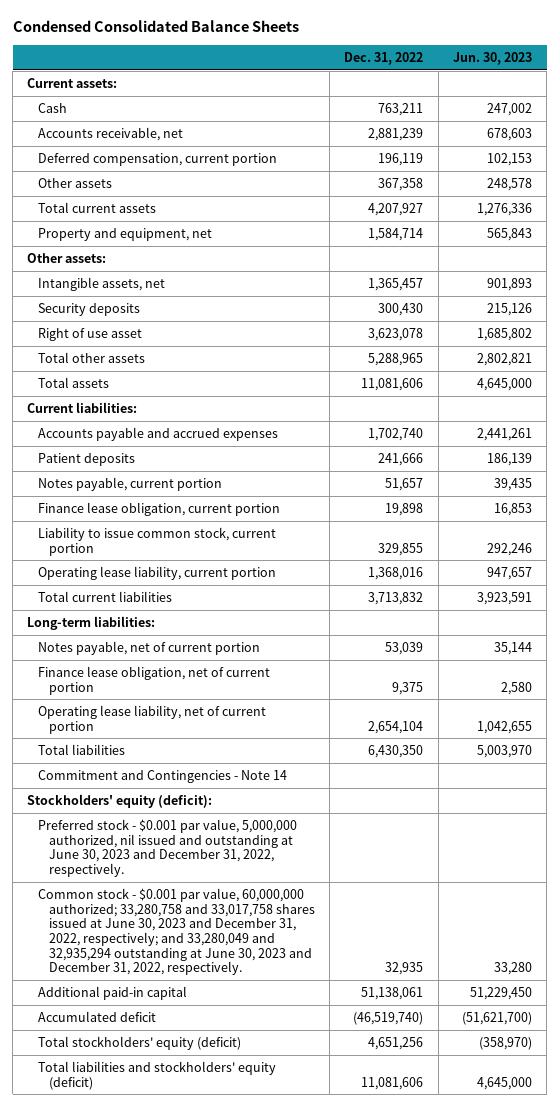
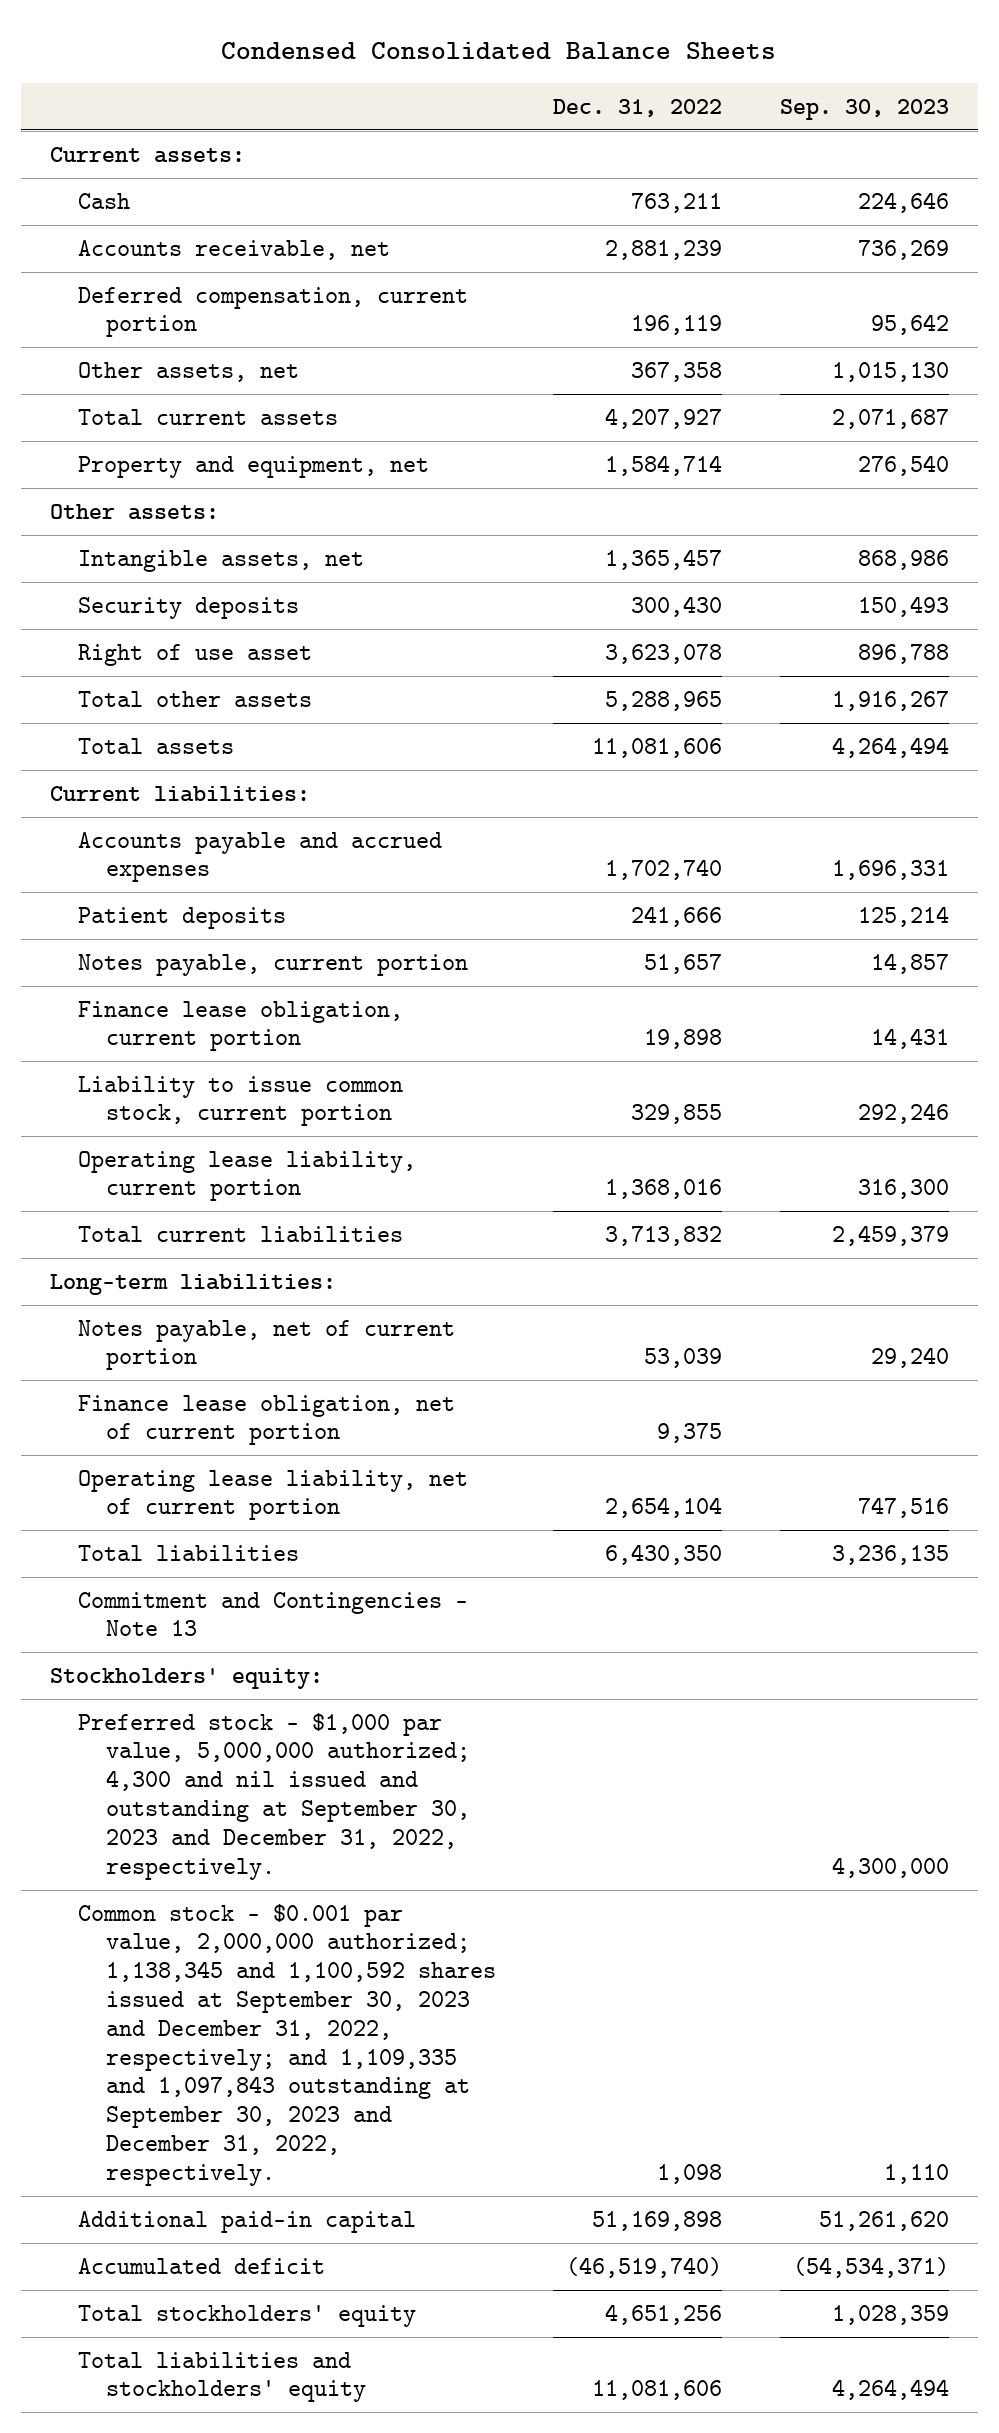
[452,52,532,66] Jun. 30, 2023 -> none
none -> [779,98,949,120] Sep. 30, 2023
[38,178,113,189] Other assets -> [77,361,299,382] Other assets, net
[38,770,288,784] Commitment and Contingencies - Note 14 -> [77,1591,468,1637] Commitment and Contingencies - Note 13
[27,794,213,809] Stockholders' equity (deficit): -> [49,1667,323,1689] Stockholders' equity:
[38,819,298,877] Preferred stock - $0.001 par value, 5,000,000 authorized, nil issued and outstanding at June 30, 2023 and December 31, 2022, respectively. -> [77,1712,470,1880] Preferred stock - $1,000 par value, 5,000,000 authorized; 4,300 and nil issued and outstanding at September 30, 2023 and December 31, 2022, respectively.
[38,888,316,976] Common stock - $0.001 par value, 60,000,000 authorized; 33,280,758 and 33,017,758 shares issued at June 30, 2023 and December 31, 2022, respectively; and 33,280,049 and 32,935,294 outstanding at June 30, 2023 and December 31, 2022, respectively. -> [77,1903,496,2186] Common stock - $0.001 par value, 2,000,000 authorized; 1,138,345 and 1,100,592 shares issued at September 30, 2023 and December 31, 2022, respectively; and 1,109,335 and 1,097,843 outstanding at September 30, 2023 and December 31, 2022, respectively.
[385,962,424,976] 32,935 -> [657,2163,723,2184] 1,098
[361,987,424,1001] 51,138,061 -> [592,2210,723,2231] 51,169,898
[38,1036,242,1051] Total stockholders' equity (deficit) -> [77,2304,416,2327] Total stockholders' equity
[38,1061,277,1090] Total liabilities and stockholders' equity (deficit) -> [77,2351,366,2403] Total liabilities and stockholders' equity

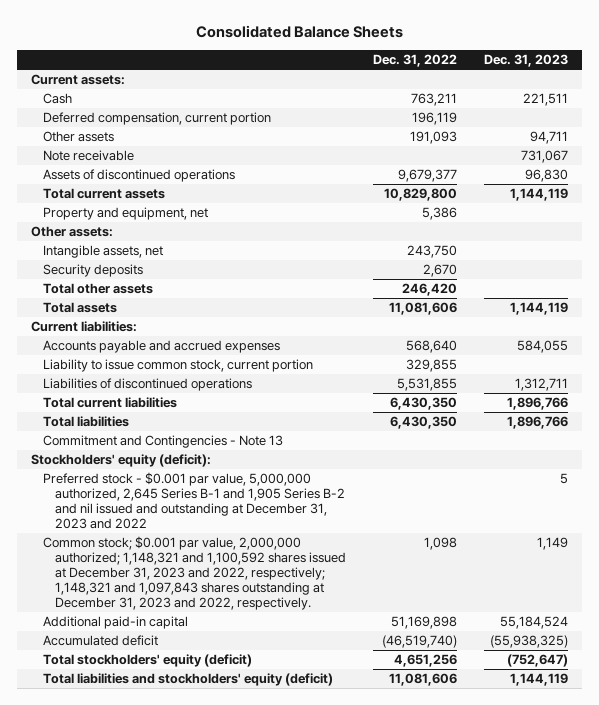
[221,41,777,60] Condensed Consolidated Balance Sheets -> [195,25,403,39] Consolidated Balance Sheets
[779,98,949,120] Sep. 30, 2023 -> none
none -> [484,54,569,68] Dec. 31, 2023
[77,239,390,260] Accounts receivable, net -> none
[77,361,299,382] Other assets, net -> [42,131,114,143] Other assets
[631,361,723,382] 367,358 -> [409,131,457,145] 191,093
none -> [42,150,134,162] Note receivable
none -> [42,169,235,183] Assets of discontinued operations
[605,407,723,429] 4,207,927 -> [383,188,457,202] 10,829,800
[605,454,723,476] 1,584,714 -> [421,207,457,221] 5,386
[77,643,312,666] Right of use asset -> none
[605,548,723,570] 1,365,457 -> [406,245,457,259] 243,750
[631,595,723,617] 300,430 -> [422,264,457,278] 2,670
[605,690,723,711] 5,288,965 -> [401,283,457,297] 246,420
[77,906,286,929] Patient deposits -> none
[77,953,468,976] Notes payable, current portion -> none
[77,1000,403,1052] Finance lease obligation, current portion -> none
[605,859,723,881] 1,702,740 -> [405,340,457,354] 568,640
[77,1150,416,1202] Operating lease liability, current portion -> none
[49,1273,336,1295] Long-term liabilities: -> none
[77,1319,455,1371] Notes payable, net of current portion -> none
[77,1394,455,1446] Finance lease obligation, net of current portion -> none
[77,1469,468,1521] Operating lease liability, net of current portion -> none
none -> [42,378,252,392] Liabilities of discontinued operations
[605,1225,723,1246] 3,713,832 -> [389,397,457,411] 6,430,350
[49,1667,323,1689] Stockholders' equity: -> [30,454,211,468] Stockholders' equity (deficit):
[77,1712,470,1880] Preferred stock - $1,000 par value, 5,000,000 authorized; 4,300 and nil issued and outstanding at September 30, 2023 and December 31, 2022, respectively. -> [42,472,345,530] Preferred stock - $0.001 par value, 5,000,000 authorized, 2,645 Series B-1 and 1,905 Series B-2 and nil issued and outstanding at December 31, 2023 and 2022
[77,1903,496,2186] Common stock - $0.001 par value, 2,000,000 authorized; 1,138,345 and 1,100,592 shares issued at September 30, 2023 and December 31, 2022, respectively; and 1,109,335 and 1,097,843 outstanding at September 30, 2023 and December 31, 2022, respectively. -> [42,536,346,611] Common stock; $0.001 par value, 2,000,000 authorized; 1,148,321 and 1,100,592 shares issued at December 31, 2023 and 2022, respectively; 1,148,321 and 1,097,843 shares outstanding at December 31, 2023 and 2022, respectively.
[77,2304,416,2327] Total stockholders' equity -> [42,654,252,668] Total stockholders' equity (deficit)
[77,2351,366,2403] Total liabilities and stockholders' equity -> [42,673,333,687] Total liabilities and stockholders' equity (deficit)

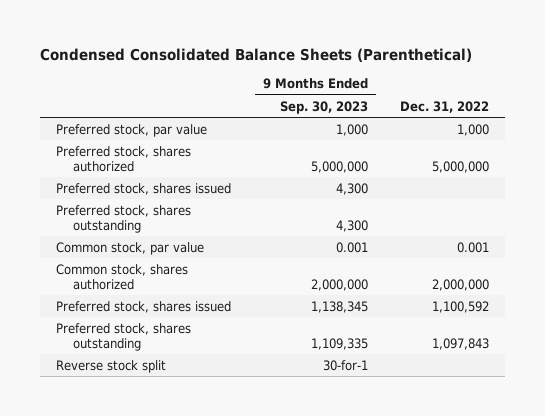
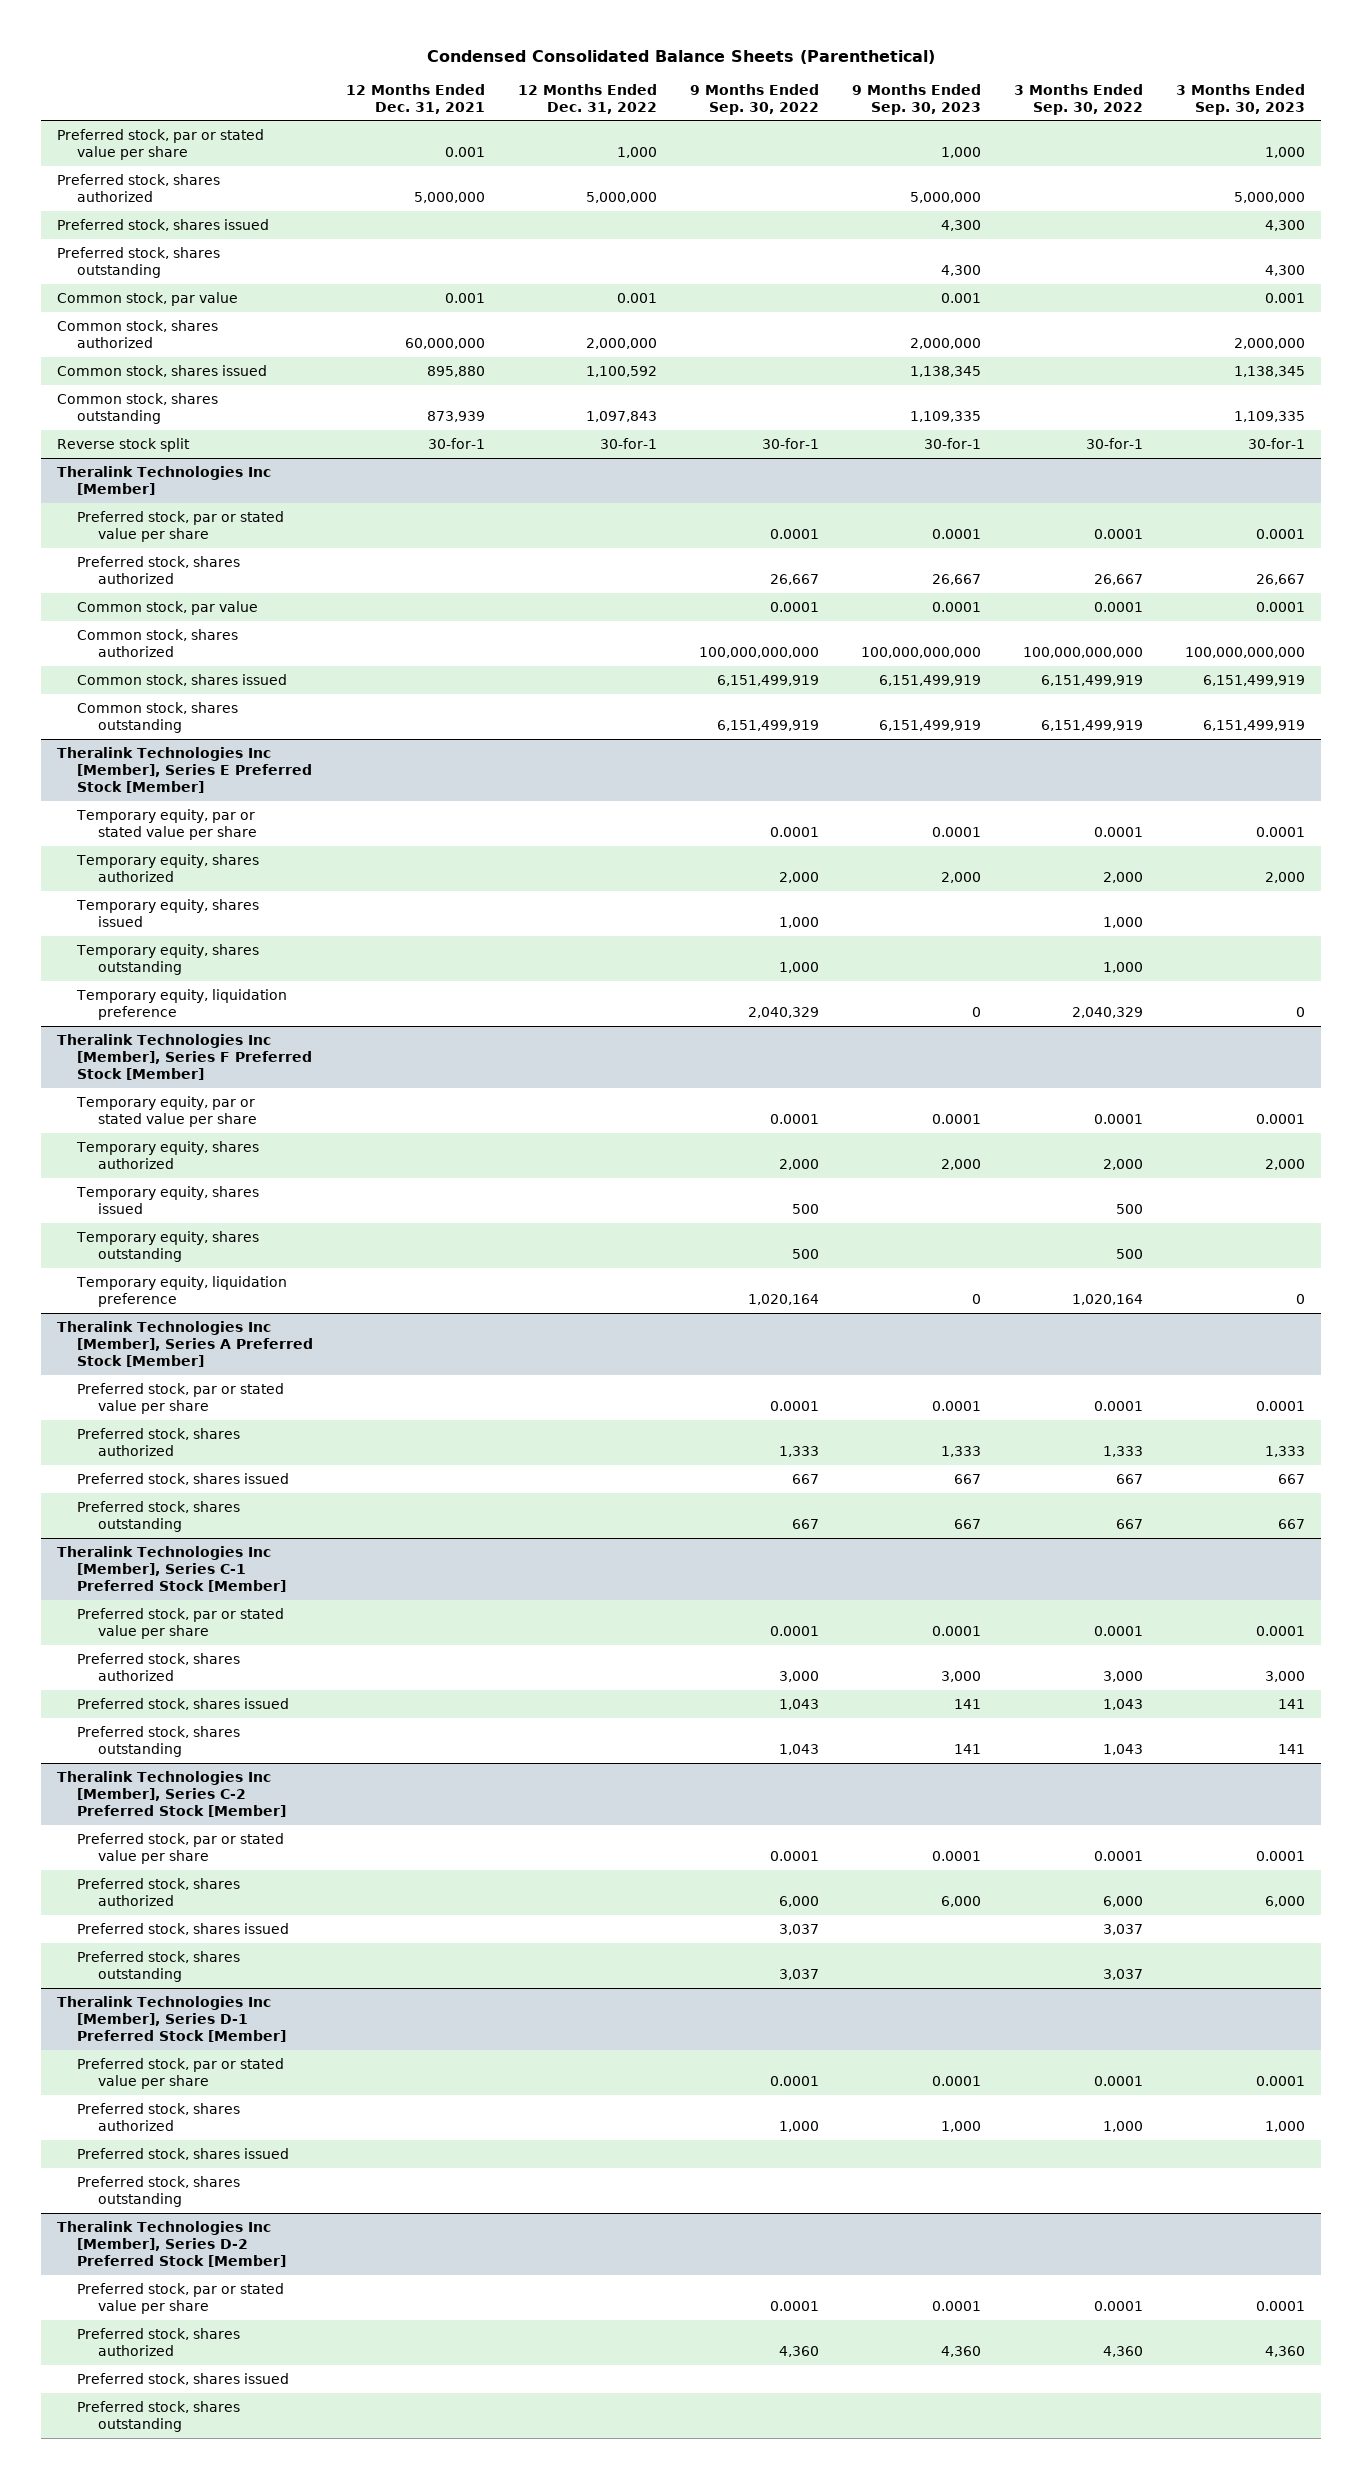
[400,100,490,113] Dec. 31, 2022 -> none
none -> [346,83,486,114] 12 Months Ended Dec. 31, 2021
none -> [518,83,658,114] 12 Months Ended Dec. 31, 2022
none -> [690,83,820,115] 9 Months Ended Sep. 30, 2022
none -> [1014,83,1144,115] 3 Months Ended Sep. 30, 2022
none -> [1175,83,1305,115] 3 Months Ended Sep. 30, 2023
[55,123,207,137] Preferred stock, par value -> [57,128,265,160] Preferred stock, par or stated value per share
[55,300,231,313] Preferred stock, shares issued -> [57,364,268,377] Common stock, shares issued
[55,322,191,351] Preferred stock, shares outstanding -> [57,392,219,424] Common stock, shares outstanding
none -> [57,465,272,495] Theralink Technologies Inc [Member]
none -> [77,510,285,542] Preferred stock, par or stated value per share
none -> [77,555,241,584] Preferred stock, shares authorized
none -> [77,600,259,615] Common stock, par value
none -> [77,628,239,657] Common stock, shares authorized
none -> [77,673,288,686] Common stock, shares issued
none -> [77,701,239,733] Common stock, shares outstanding
none -> [57,746,313,793] Theralink Technologies Inc [Member], Series E Preferred Stock [Member]
none -> [76,808,257,840] Temporary equity, par or stated value per share
none -> [76,853,260,882] Temporary equity, shares authorized
none -> [76,898,260,927] Temporary equity, shares issued
none -> [76,943,260,975] Temporary equity, shares outstanding
none -> [76,988,288,1020] Temporary equity, liquidation preference
none -> [57,1033,313,1080] Theralink Technologies Inc [Member], Series F Preferred Stock [Member]
none -> [76,1095,257,1127] Temporary equity, par or stated value per share
none -> [76,1140,260,1169] Temporary equity, shares authorized
none -> [76,1185,260,1214] Temporary equity, shares issued
none -> [76,1230,260,1262] Temporary equity, shares outstanding
none -> [76,1275,288,1307] Temporary equity, liquidation preference
none -> [57,1320,314,1367] Theralink Technologies Inc [Member], Series A Preferred Stock [Member]
none -> [77,1382,285,1414] Preferred stock, par or stated value per share
none -> [77,1427,241,1456] Preferred stock, shares authorized
none -> [77,1472,290,1485] Preferred stock, shares issued
none -> [77,1500,241,1532] Preferred stock, shares outstanding
none -> [57,1545,287,1592] Theralink Technologies Inc [Member], Series C-1 Preferred Stock [Member]
none -> [77,1607,285,1639] Preferred stock, par or stated value per share
none -> [77,1652,241,1681] Preferred stock, shares authorized
none -> [77,1697,290,1710] Preferred stock, shares issued
none -> [77,1725,241,1757] Preferred stock, shares outstanding
none -> [57,1770,287,1817] Theralink Technologies Inc [Member], Series C-2 Preferred Stock [Member]
none -> [77,1832,285,1864] Preferred stock, par or stated value per share
none -> [77,1877,241,1906] Preferred stock, shares authorized
none -> [77,1922,290,1935] Preferred stock, shares issued
none -> [77,1950,241,1982] Preferred stock, shares outstanding
none -> [57,1995,287,2042] Theralink Technologies Inc [Member], Series D-1 Preferred Stock [Member]
none -> [77,2057,285,2089] Preferred stock, par or stated value per share
none -> [77,2102,241,2131] Preferred stock, shares authorized
none -> [77,2147,290,2160] Preferred stock, shares issued
none -> [77,2175,241,2207] Preferred stock, shares outstanding
none -> [57,2220,287,2267] Theralink Technologies Inc [Member], Series D-2 Preferred Stock [Member]
none -> [77,2282,285,2314] Preferred stock, par or stated value per share
none -> [77,2327,241,2356] Preferred stock, shares authorized
none -> [77,2372,290,2385] Preferred stock, shares issued
none -> [77,2400,241,2432] Preferred stock, shares outstanding

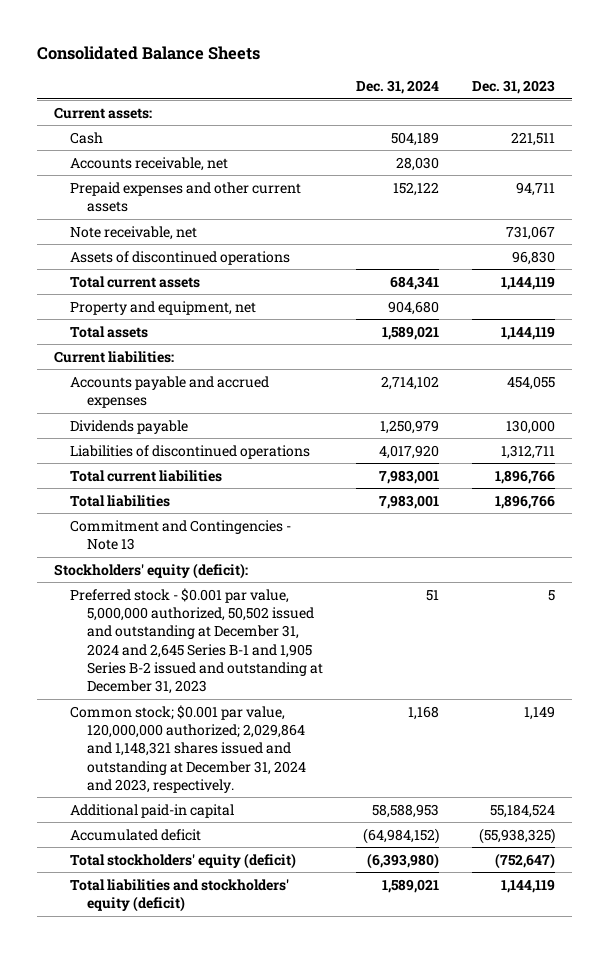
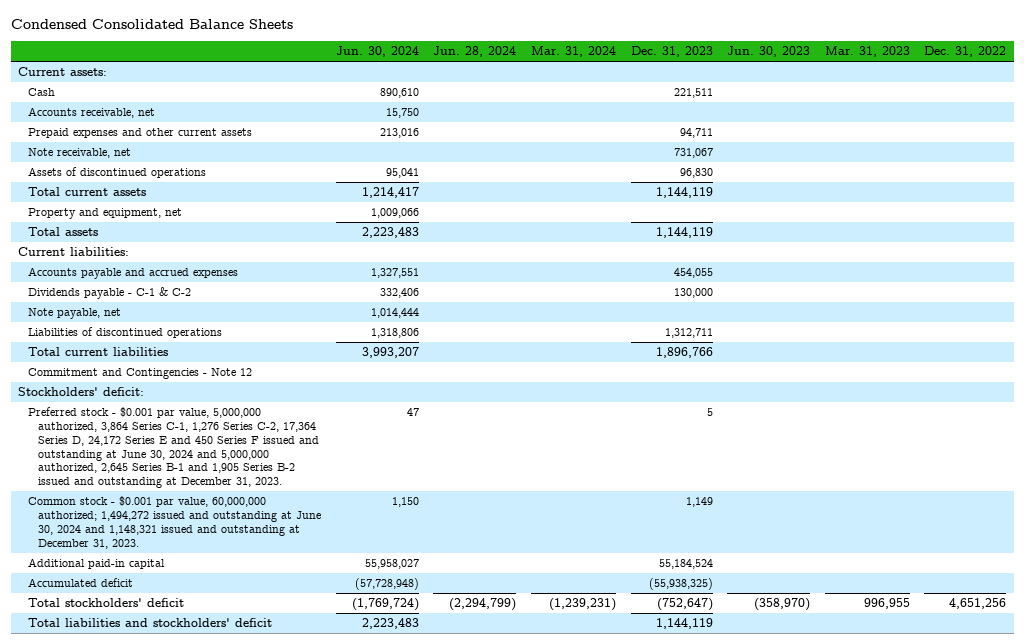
[37,46,261,61] Consolidated Balance Sheets -> [10,19,293,30] Condensed Consolidated Balance Sheets
[355,80,439,95] Dec. 31, 2024 -> none
none -> [335,46,419,58] Jun. 30, 2024
none -> [433,46,517,58] Jun. 28, 2024
none -> [531,46,617,58] Mar. 31, 2024
none -> [727,46,811,58] Jun. 30, 2023
none -> [824,46,910,58] Mar. 31, 2023
none -> [924,46,1007,58] Dec. 31, 2022
[70,419,189,434] Dividends payable -> [28,287,192,300] Dividends payable - C-1 & C-2
none -> [28,308,122,320] Note payable, net
[70,494,171,507] Total liabilities -> none
[70,519,292,551] Commitment and Contingencies - Note 13 -> [28,368,253,380] Commitment and Contingencies - Note 12
[54,562,249,579] Stockholders' equity (deficit): -> [17,387,144,397] Stockholders' deficit:
[70,587,323,695] Preferred stock - $0.001 par value, 5,000,000 authorized, 50,502 issued and outstanding at December 31, 2024 and 2,645 Series B-1 and 1,905 Series B-2 issued and outstanding at December 31, 2023 -> [28,407,320,489] Preferred stock - $0.001 par value, 5,000,000 authorized, 3,864 Series C-1, 1,276 Series C-2, 17,364 Series D, 24,172 Series E and 450 Series F issued and outstanding at June 30, 2024 and 5,000,000 authorized, 2,645 Series B-1 and 1,905 Series B-2 issued and outstanding at December 31, 2023.
[70,704,306,793] Common stock; $0.001 par value, 120,000,000 authorized; 2,029,864 and 1,148,321 shares issued and outstanding at December 31, 2024 and 2023, respectively. -> [28,496,322,549] Common stock - $0.001 par value, 60,000,000 authorized; 1,494,272 issued and outstanding at June 30, 2024 and 1,148,321 issued and outstanding at December 31, 2023.
[70,852,297,869] Total stockholders' equity (deficit) -> [28,598,185,608] Total stockholders' deficit
[70,878,290,913] Total liabilities and stockholders' equity (deficit) -> [28,618,273,628] Total liabilities and stockholders' deficit

